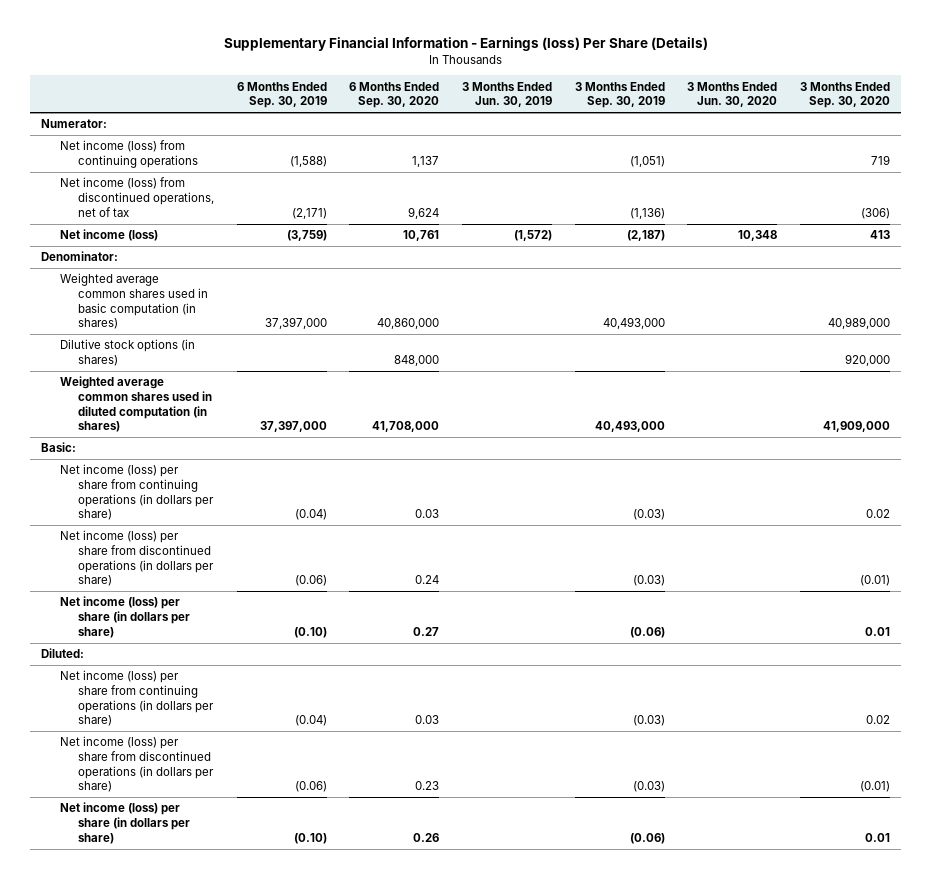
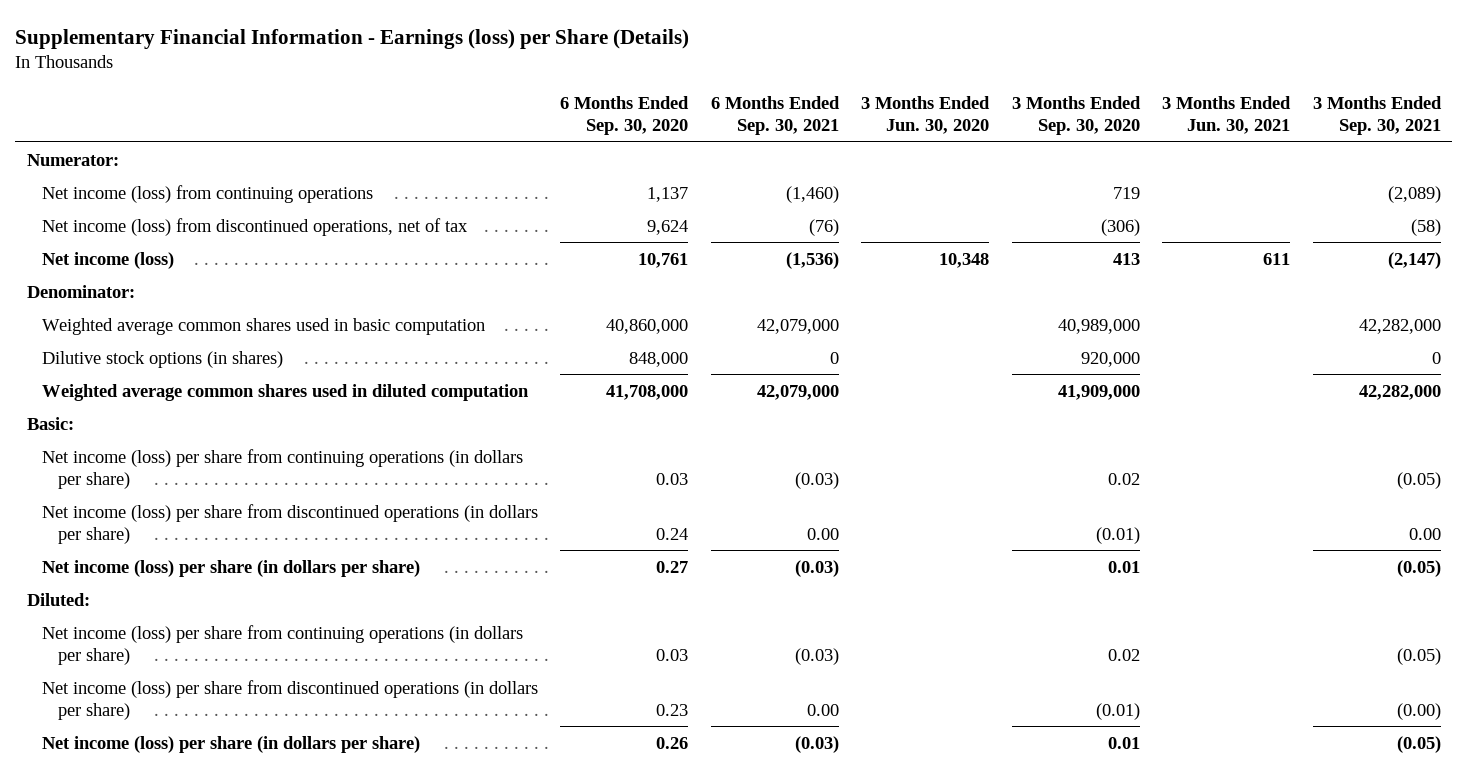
[223,37,708,52] Supplementary Financial Information - Earnings (loss) Per Share (Details) -> [15,28,690,49] Supplementary Financial Information - Earnings (loss) per Share (Details)
[236,81,327,109] 6 Months Ended Sep. 30, 2019 -> none
[461,81,552,108] 3 Months Ended Jun. 30, 2019 -> none
[574,81,665,109] 3 Months Ended Sep. 30, 2019 -> none
none -> [710,96,840,136] 6 Months Ended Sep. 30, 2021
none -> [1162,96,1292,135] 3 Months Ended Jun. 30, 2021
none -> [1312,96,1442,136] 3 Months Ended Sep. 30, 2021
[59,273,209,330] Weighted average common shares used in basic computation (in shares) -> [42,317,486,335] Weighted average common shares used in basic computation
[59,376,213,433] Weighted average common shares used in diluted computation (in shares) -> [42,383,530,401] Weighted average common shares used in diluted computation

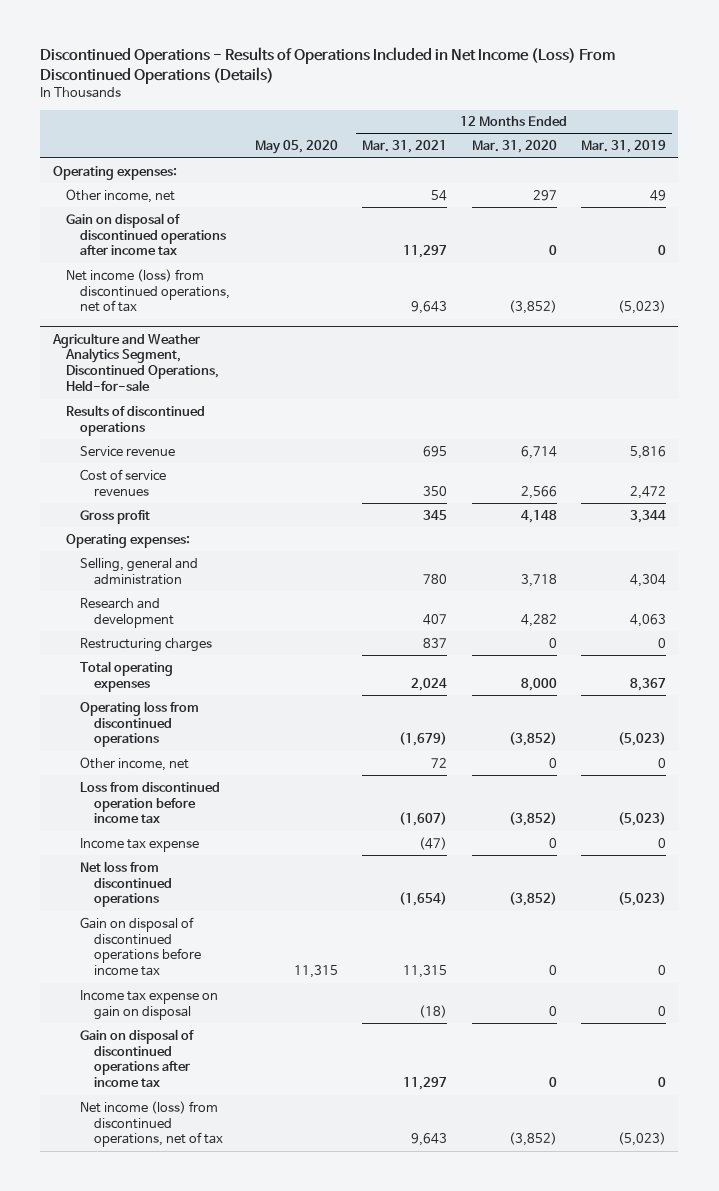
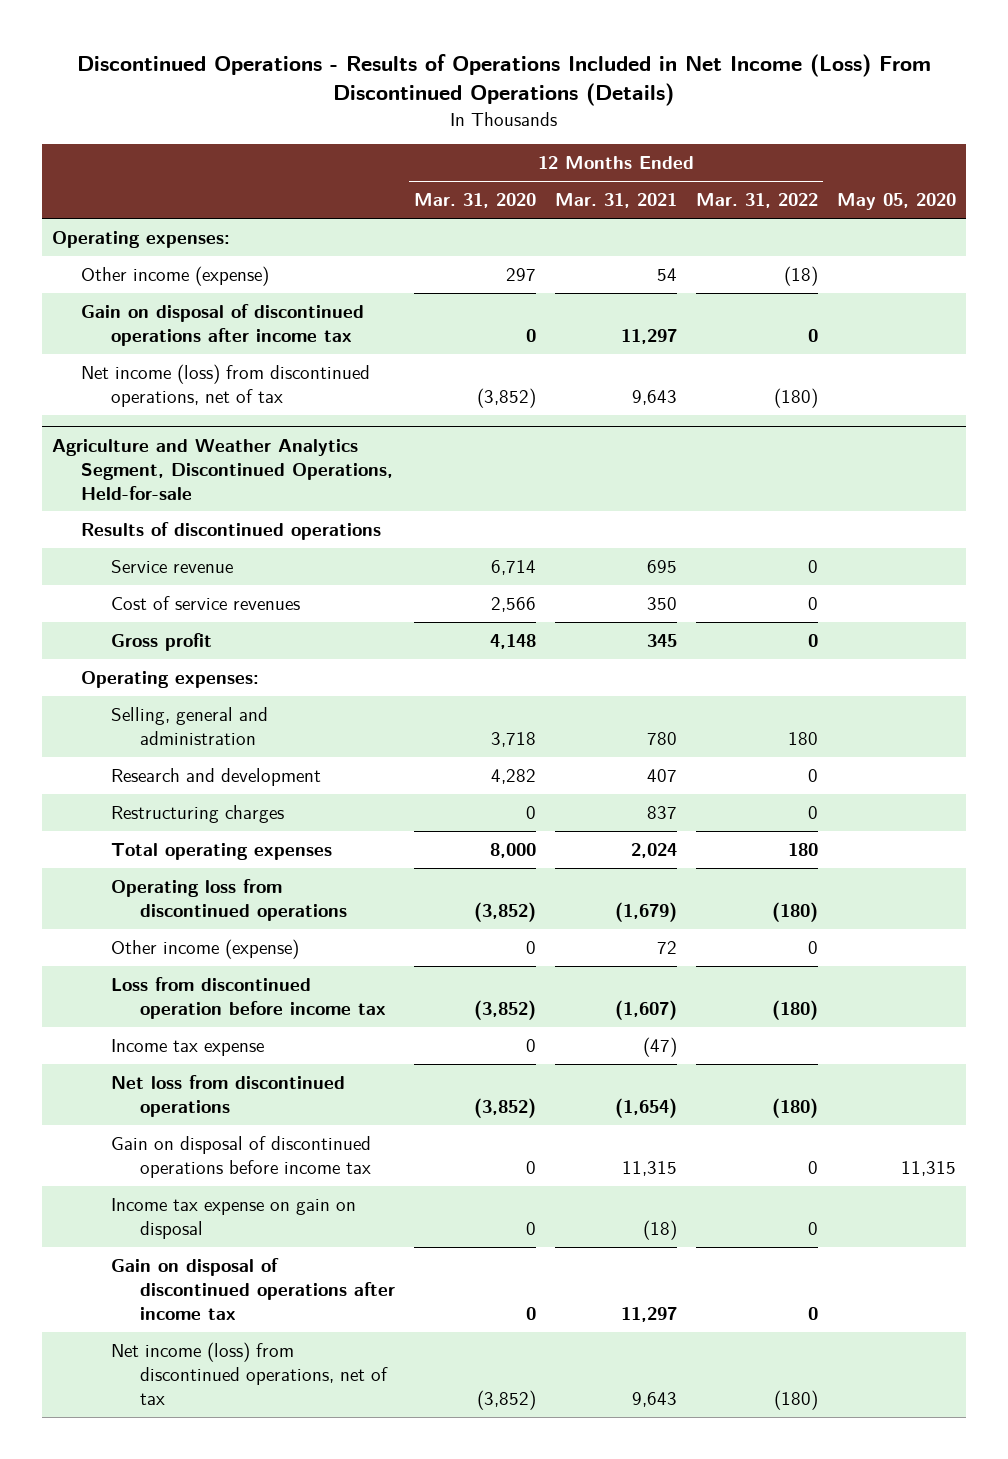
[581,140,667,154] Mar. 31, 2019 -> none
none -> [696,193,819,209] Mar. 31, 2022
[66,188,176,203] Other income, net -> [81,266,270,287] Other income (expense)
[79,756,189,771] Other income, net -> [110,939,299,960] Other income (expense)

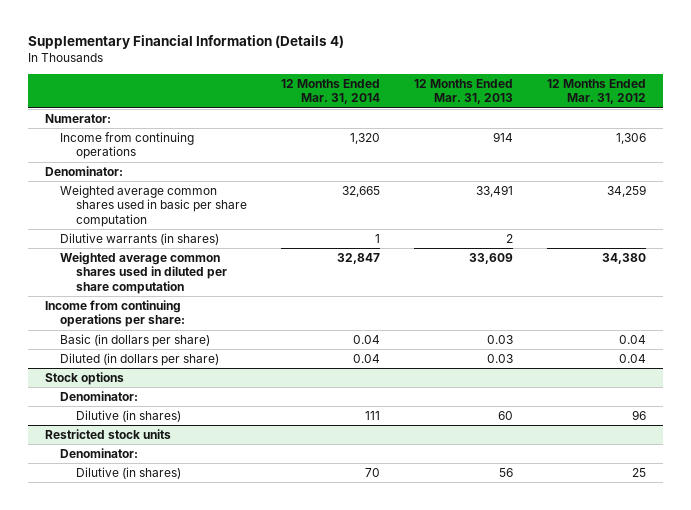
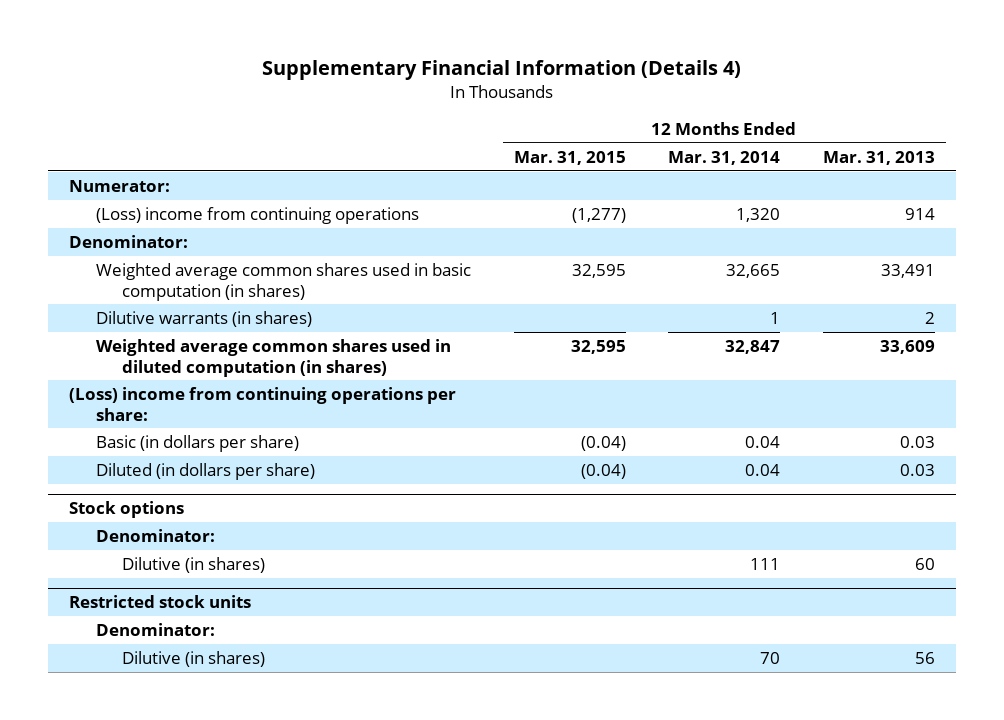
[547,78,647,105] 12 Months Ended Mar. 31, 2012 -> none
none -> [513,150,626,165] Mar. 31, 2015
[60,132,195,160] Income from continuing operations -> [95,207,419,225] (Loss) income from continuing operations
[60,185,247,227] Weighted average common shares used in basic per share computation -> [95,263,471,301] Weighted average common shares used in basic computation (in shares)
[60,252,227,294] Weighted average common shares used in diluted per share computation -> [95,339,451,377] Weighted average common shares used in diluted computation (in shares)
[44,300,186,328] Income from continuing operations per share: -> [69,387,457,421] (Loss) income from continuing operations per share:

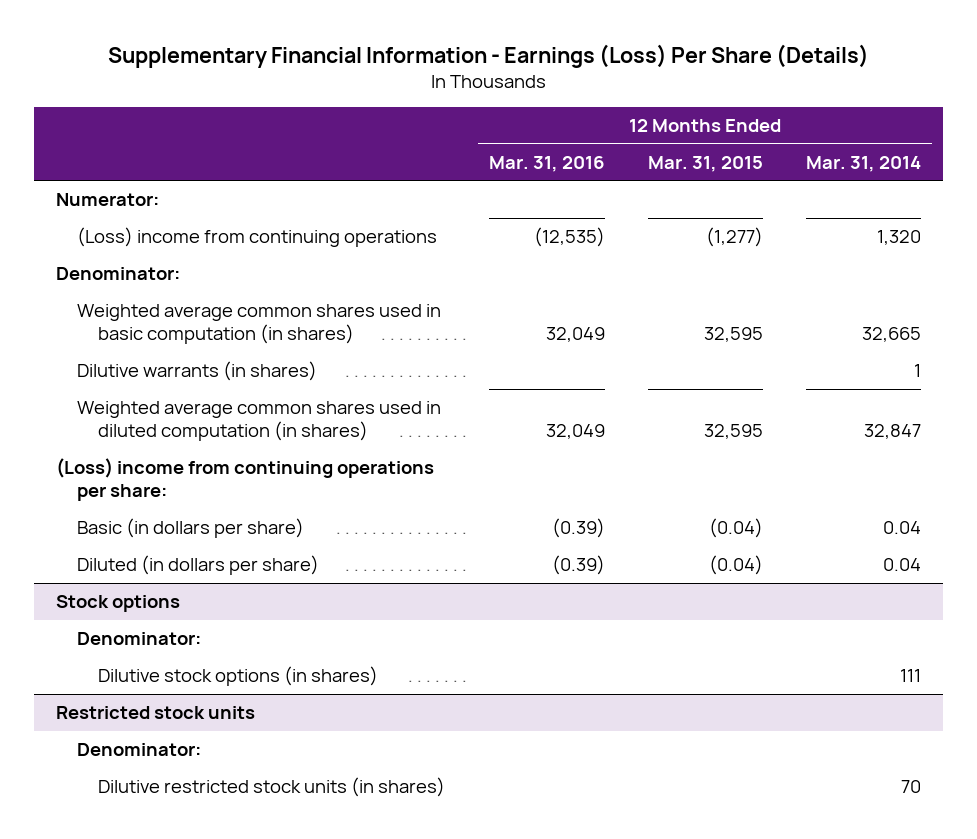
[262,59,742,80] Supplementary Financial Information (Details 4) -> [107,44,869,69] Supplementary Financial Information - Earnings (Loss) Per Share (Details)
[822,150,935,165] Mar. 31, 2013 -> none
none -> [488,155,605,172] Mar. 31, 2016
[122,557,266,574] Dilutive (in shares) -> [98,666,379,687] Dilutive stock options (in shares)
[122,651,266,668] Dilutive (in shares) -> [98,777,446,798] Dilutive restricted stock units (in shares)

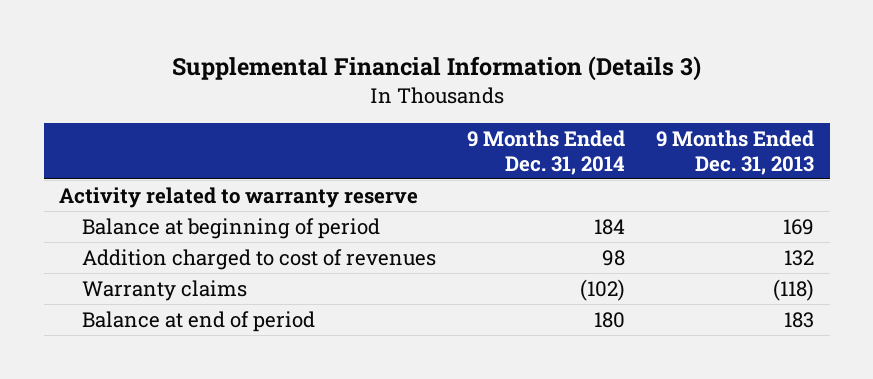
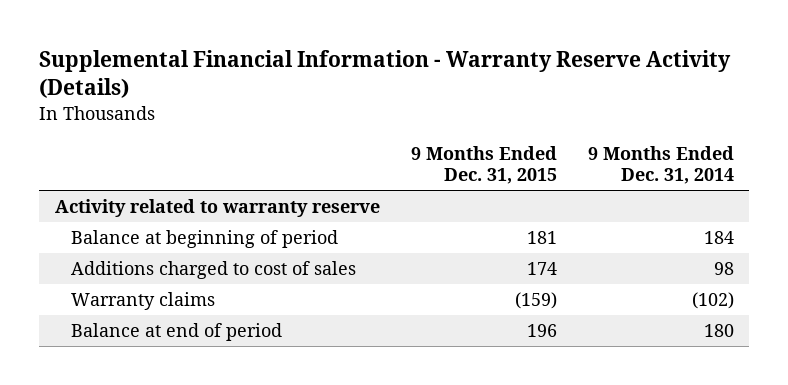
[171,56,701,82] Supplemental Financial Information (Details 3) -> [39,50,732,99] Supplemental Financial Information - Warranty Reserve Activity (Details)
[656,129,815,175] 9 Months Ended Dec. 31, 2013 -> none
none -> [410,145,557,185] 9 Months Ended Dec. 31, 2015
[82,248,437,270] Addition charged to cost of revenues -> [70,260,356,279] Additions charged to cost of sales

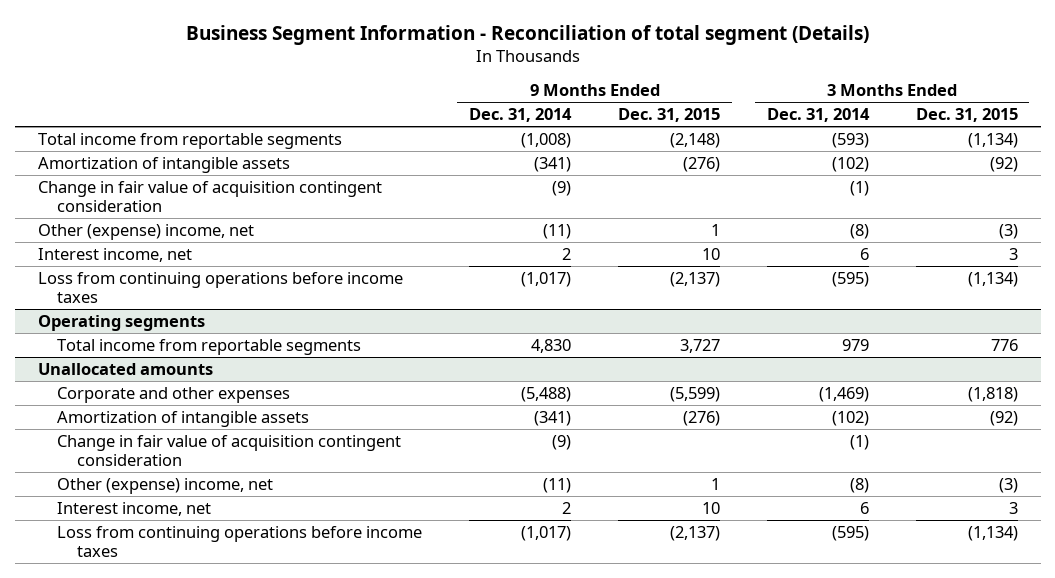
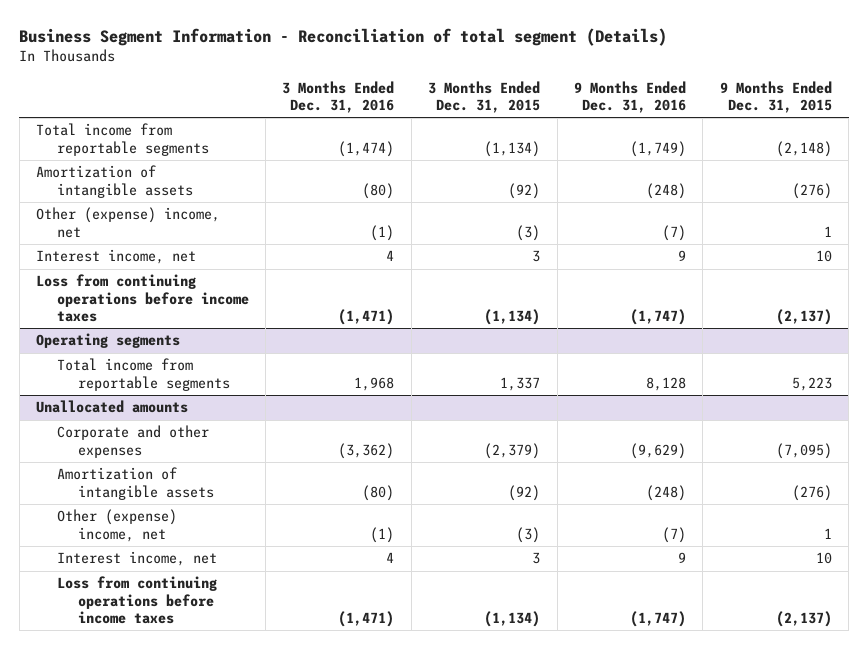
[469,108,573,123] Dec. 31, 2014 -> none
[766,108,870,123] Dec. 31, 2014 -> none
none -> [282,81,395,114] 3 Months Ended Dec. 31, 2016
none -> [573,81,686,114] 9 Months Ended Dec. 31, 2016
[37,180,382,212] Change in fair value of acquisition contingent consideration -> none
[679,338,720,353] 3,727 -> [791,376,832,391] 5,223
[990,338,1018,351] 776 -> [500,376,541,391] 1,337
[669,386,720,402] (5,599) -> [775,442,832,459] (7,095)
[967,386,1018,402] (1,818) -> [484,442,541,459] (2,379)
[57,434,402,466] Change in fair value of acquisition contingent consideration -> none

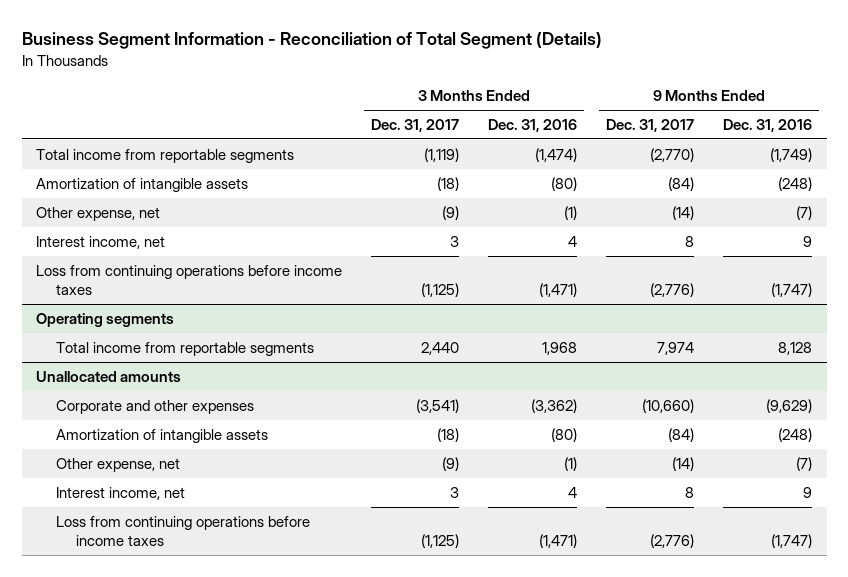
[19,27,668,46] Business Segment Information - Reconciliation of total segment (Details) -> [21,32,602,50] Business Segment Information - Reconciliation of Total Segment (Details)
[428,81,541,114] 3 Months Ended Dec. 31, 2015 -> none
[719,81,832,114] 9 Months Ended Dec. 31, 2015 -> none
none -> [371,119,460,133] Dec. 31, 2017
none -> [606,119,695,133] Dec. 31, 2017
[35,207,220,238] Other (expense) income, net -> [36,206,161,221] Other expense, net
[56,509,177,542] Other (expense) income, net -> [56,457,181,472] Other expense, net

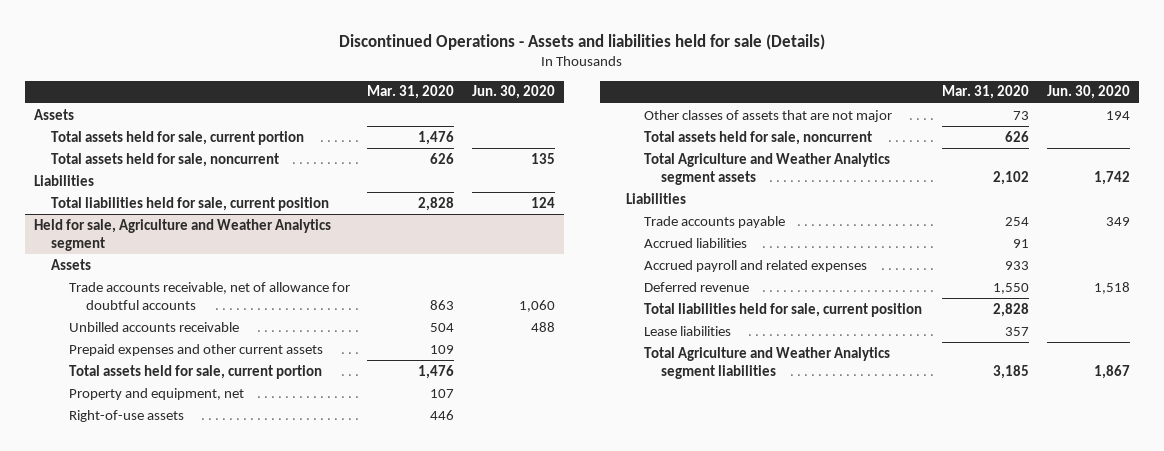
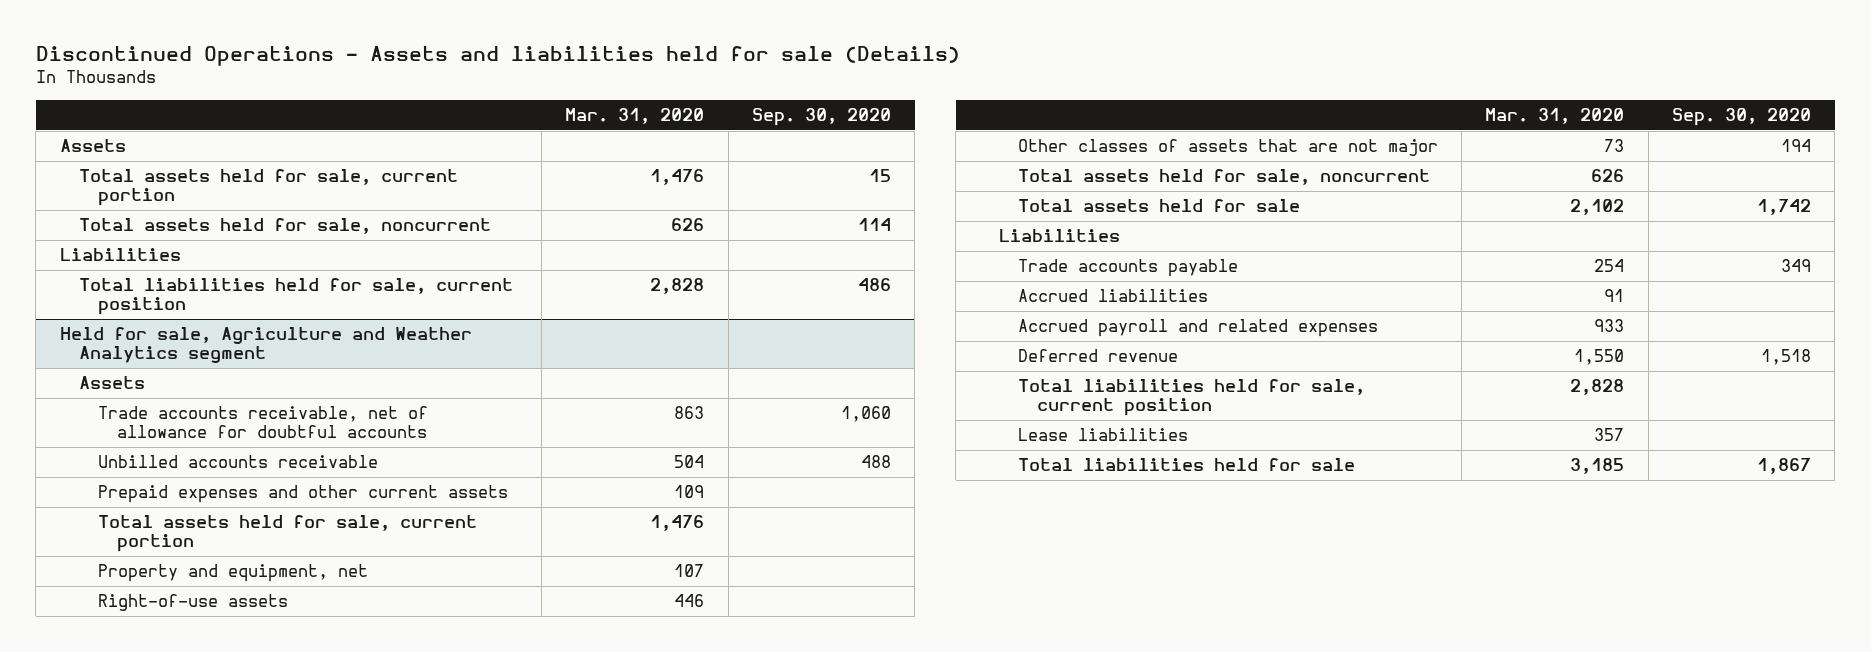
[472,85,556,100] Jun. 30, 2020 -> none
none -> [751,107,891,126] Sep. 30, 2020
[643,152,890,186] Total Agriculture and Weather Analytics segment assets -> [1017,199,1300,213] Total assets held for sale
[643,346,890,380] Total Agriculture and Weather Analytics segment liabilities -> [1017,458,1355,472] Total liabilities held for sale

